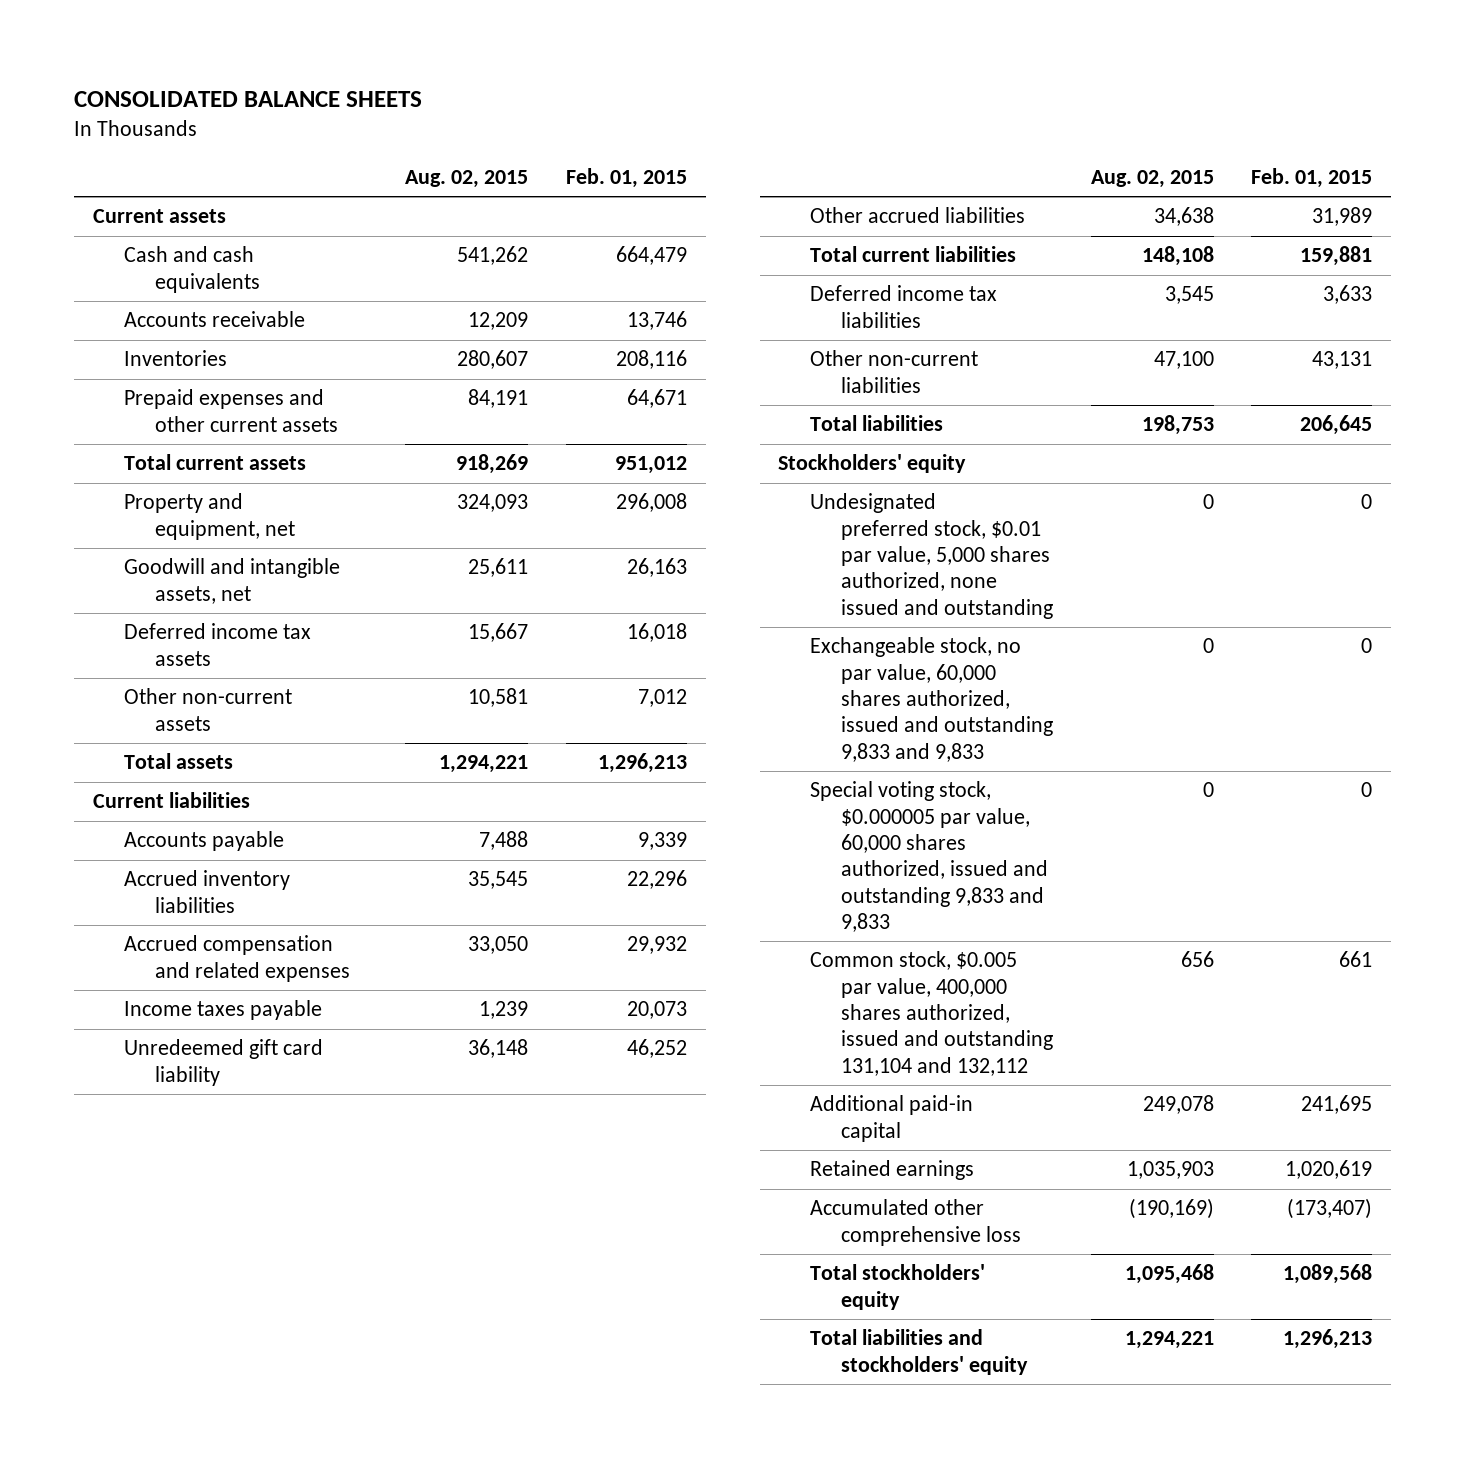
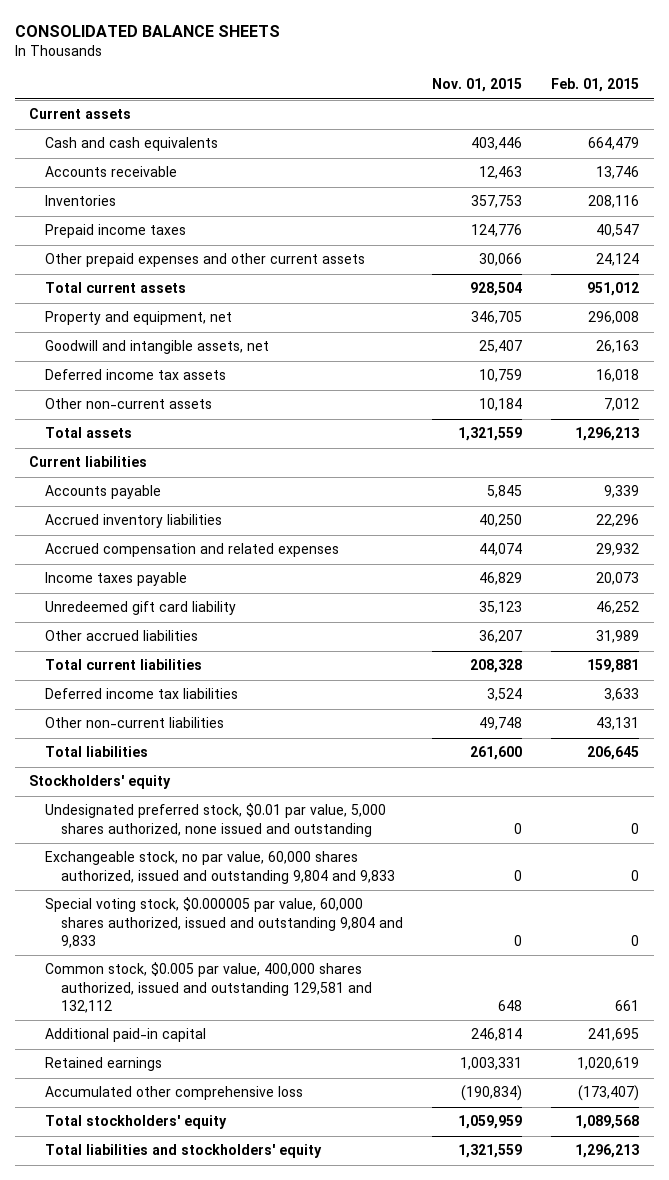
[404,170,528,189] Aug. 02, 2015 -> none
none -> [432,78,523,93] Nov. 01, 2015
none -> [45,224,187,239] Prepaid income taxes
[123,389,339,432] Prepaid expenses and other current assets -> [45,253,366,268] Other prepaid expenses and other current assets
[626,389,687,409] 64,671 -> [596,253,640,267] 24,124
[809,637,1053,762] Exchangeable stock, no par value, 60,000 shares authorized, issued and outstanding 9,833 and 9,833 -> [45,851,396,884] Exchangeable stock, no par value, 60,000 shares authorized, issued and outstanding 9,804 and 9,833
[809,781,1048,933] Special voting stock, $0.000005 par value, 60,000 shares authorized, issued and outstanding 9,833 and 9,833 -> [45,897,404,948] Special voting stock, $0.000005 par value, 60,000 shares authorized, issued and outstanding 9,804 and 9,833
[809,951,1053,1076] Common stock, $0.005 par value, 400,000 shares authorized, issued and outstanding 131,104 and 132,112 -> [45,962,373,1013] Common stock, $0.005 par value, 400,000 shares authorized, issued and outstanding 129,581 and 132,112

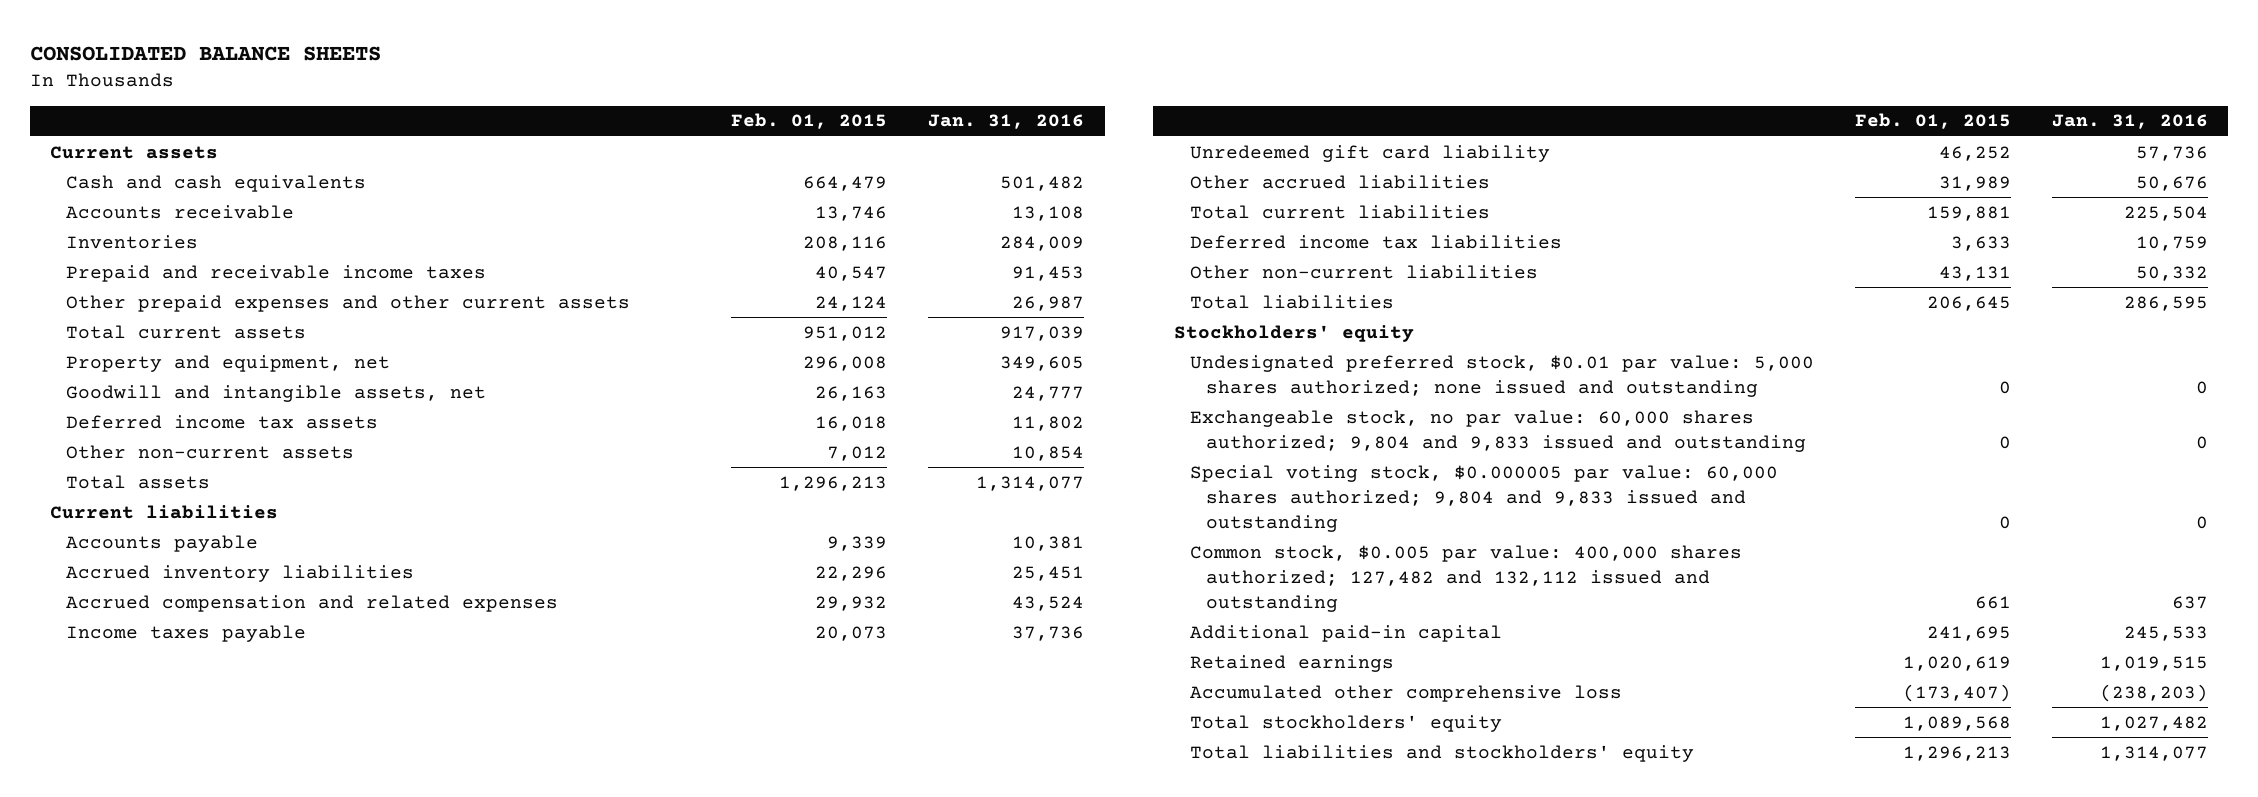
[432,78,523,93] Nov. 01, 2015 -> none
none -> [928,114,1085,130] Jan. 31, 2016
[45,224,187,239] Prepaid income taxes -> [66,264,487,282] Prepaid and receivable income taxes
[45,803,387,837] Undesignated preferred stock, $0.01 par value, 5,000 shares authorized, none issued and outstanding -> [1189,354,1814,397] Undesignated preferred stock, $0.01 par value: 5,000 shares authorized; none issued and outstanding
[45,851,396,884] Exchangeable stock, no par value, 60,000 shares authorized, issued and outstanding 9,804 and 9,833 -> [1189,409,1806,452] Exchangeable stock, no par value: 60,000 shares authorized; 9,804 and 9,833 issued and outstanding
[45,897,404,948] Special voting stock, $0.000005 par value, 60,000 shares authorized, issued and outstanding 9,804 and 9,833 -> [1189,464,1778,532] Special voting stock, $0.000005 par value: 60,000 shares authorized; 9,804 and 9,833 issued and outstanding
[45,962,373,1013] Common stock, $0.005 par value, 400,000 shares authorized, issued and outstanding 129,581 and 132,112 -> [1189,544,1742,612] Common stock, $0.005 par value: 400,000 shares authorized; 127,482 and 132,112 issued and outstanding

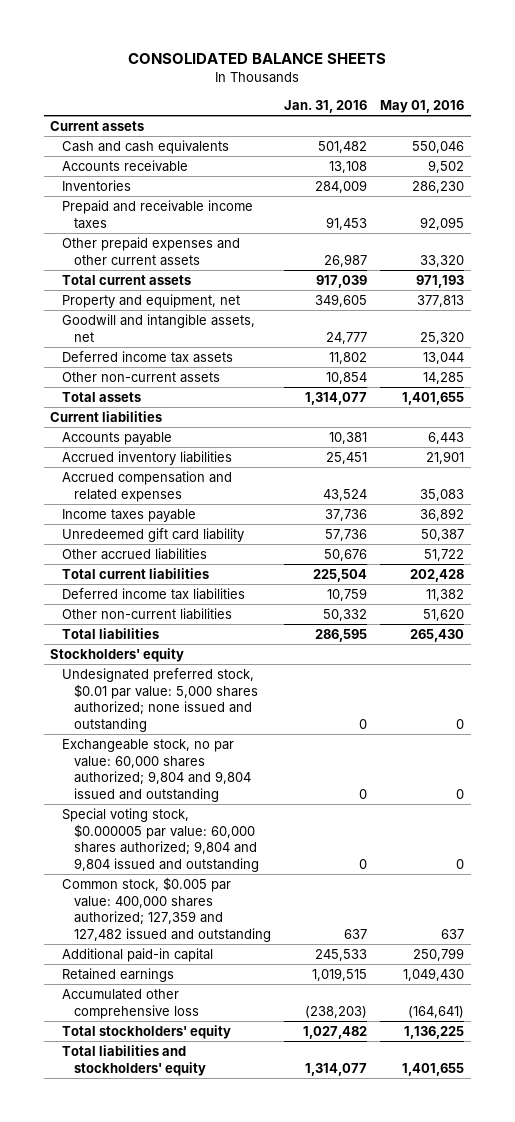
[731,113,888,130] Feb. 01, 2015 -> none
none -> [380,99,465,113] May 01, 2016
[1189,409,1806,452] Exchangeable stock, no par value: 60,000 shares authorized; 9,804 and 9,833 issued and outstanding -> [62,738,251,802] Exchangeable stock, no par value: 60,000 shares authorized; 9,804 and 9,804 issued and outstanding
[1189,464,1778,532] Special voting stock, $0.000005 par value: 60,000 shares authorized; 9,804 and 9,833 issued and outstanding -> [62,807,259,872] Special voting stock, $0.000005 par value: 60,000 shares authorized; 9,804 and 9,804 issued and outstanding
[1189,544,1742,612] Common stock, $0.005 par value: 400,000 shares authorized; 127,482 and 132,112 issued and outstanding -> [62,876,271,942] Common stock, $0.005 par value: 400,000 shares authorized; 127,359 and 127,482 issued and outstanding

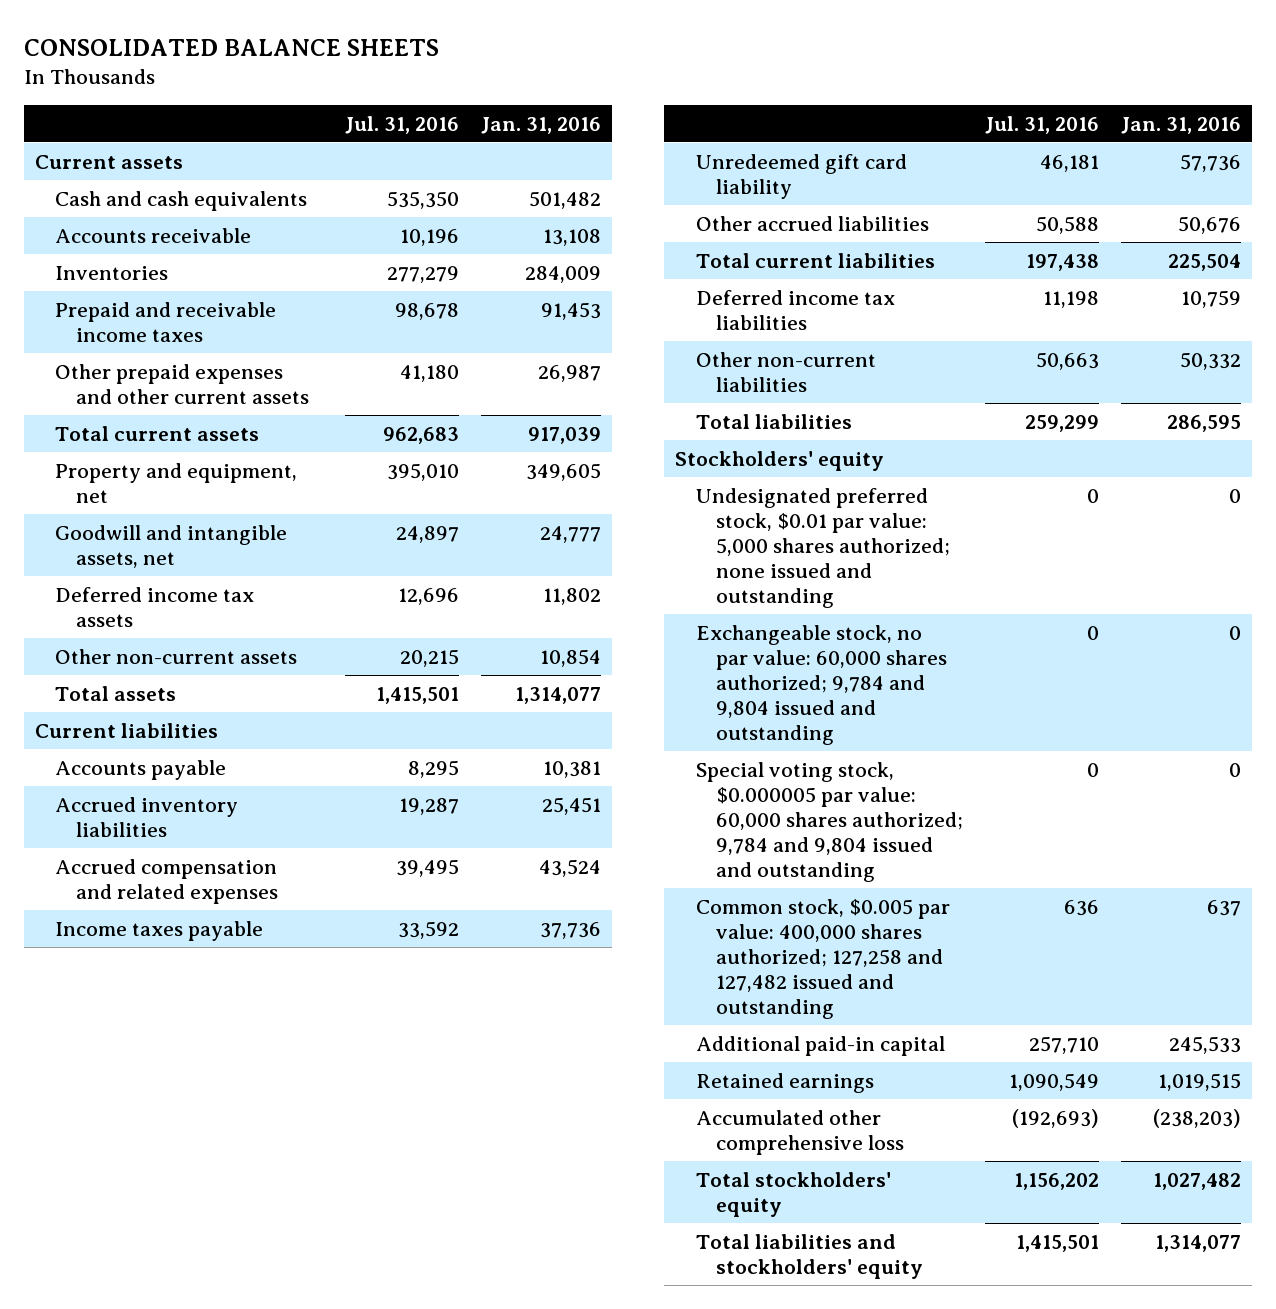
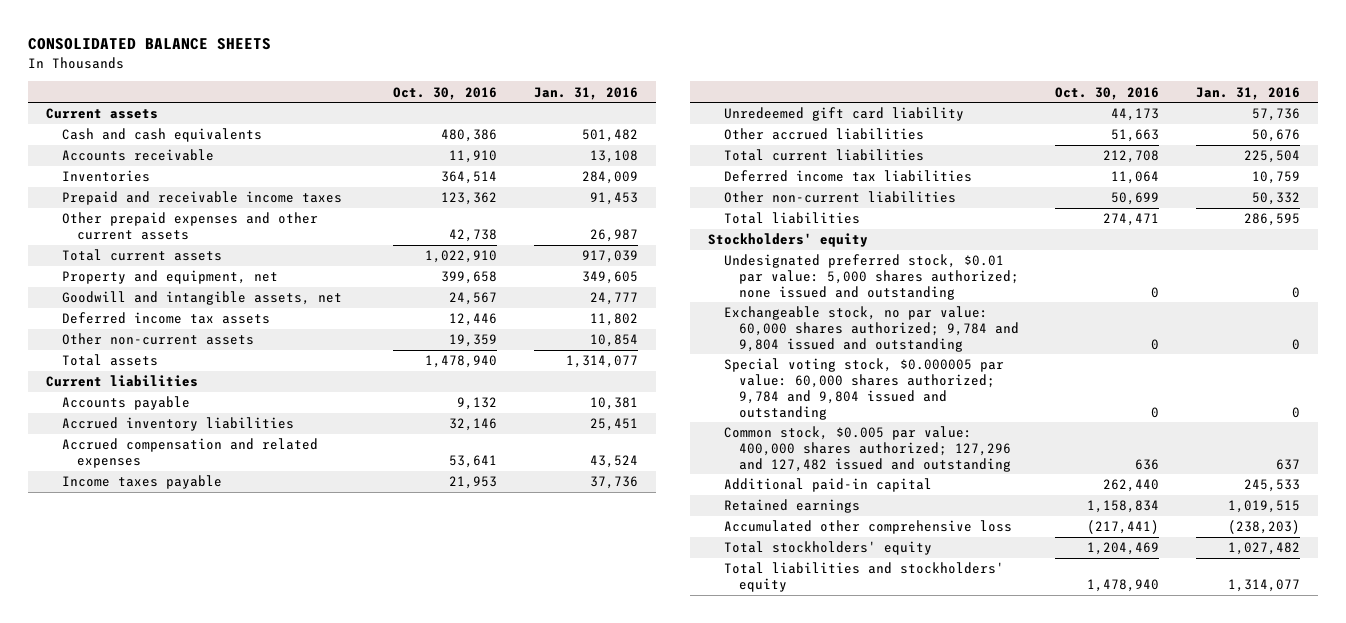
[344,115,459,134] Jul. 31, 2016 -> none
none -> [393,86,498,100] Oct. 30, 2016
[695,898,950,1019] Common stock, $0.005 par value: 400,000 shares authorized; 127,258 and 127,482 issued and outstanding -> [723,426,1011,472] Common stock, $0.005 par value: 400,000 shares authorized; 127,296 and 127,482 issued and outstanding

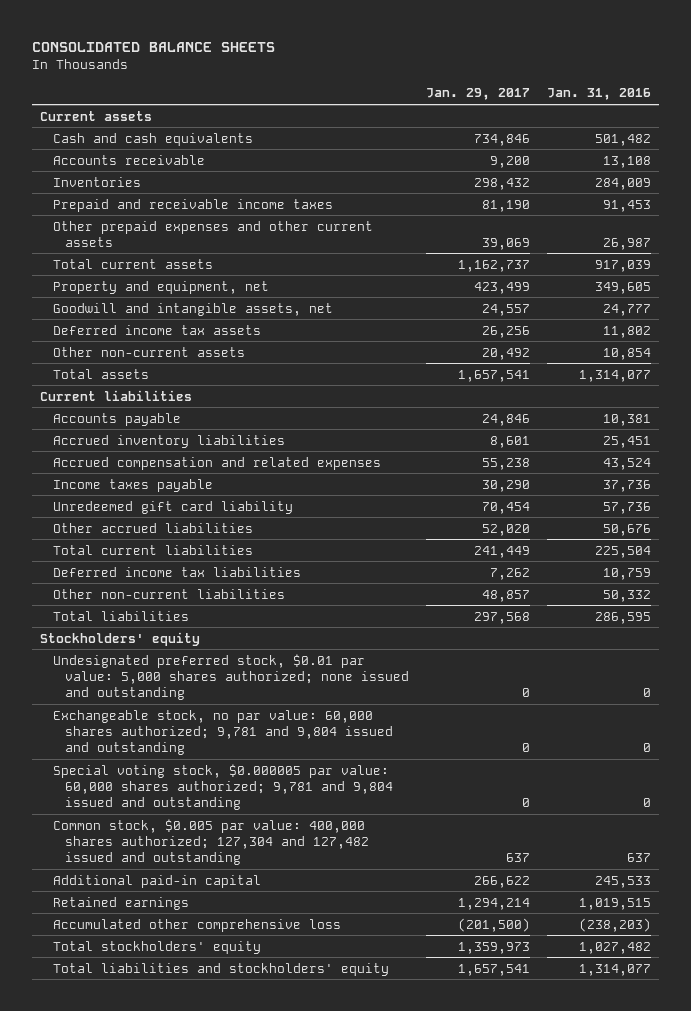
[393,86,498,100] Oct. 30, 2016 -> none
none -> [425,88,530,101] Jan. 29, 2017
[723,306,1019,352] Exchangeable stock, no par value: 60,000 shares authorized; 9,784 and 9,804 issued and outstanding -> [52,709,394,755] Exchangeable stock, no par value: 60,000 shares authorized; 9,781 and 9,804 issued and outstanding
[723,358,1004,420] Special voting stock, $0.000005 par value: 60,000 shares authorized; 9,784 and 9,804 issued and outstanding -> [52,763,394,810] Special voting stock, $0.000005 par value: 60,000 shares authorized; 9,781 and 9,804 issued and outstanding
[723,426,1011,472] Common stock, $0.005 par value: 400,000 shares authorized; 127,296 and 127,482 issued and outstanding -> [52,818,370,865] Common stock, $0.005 par value: 400,000 shares authorized; 127,304 and 127,482 issued and outstanding

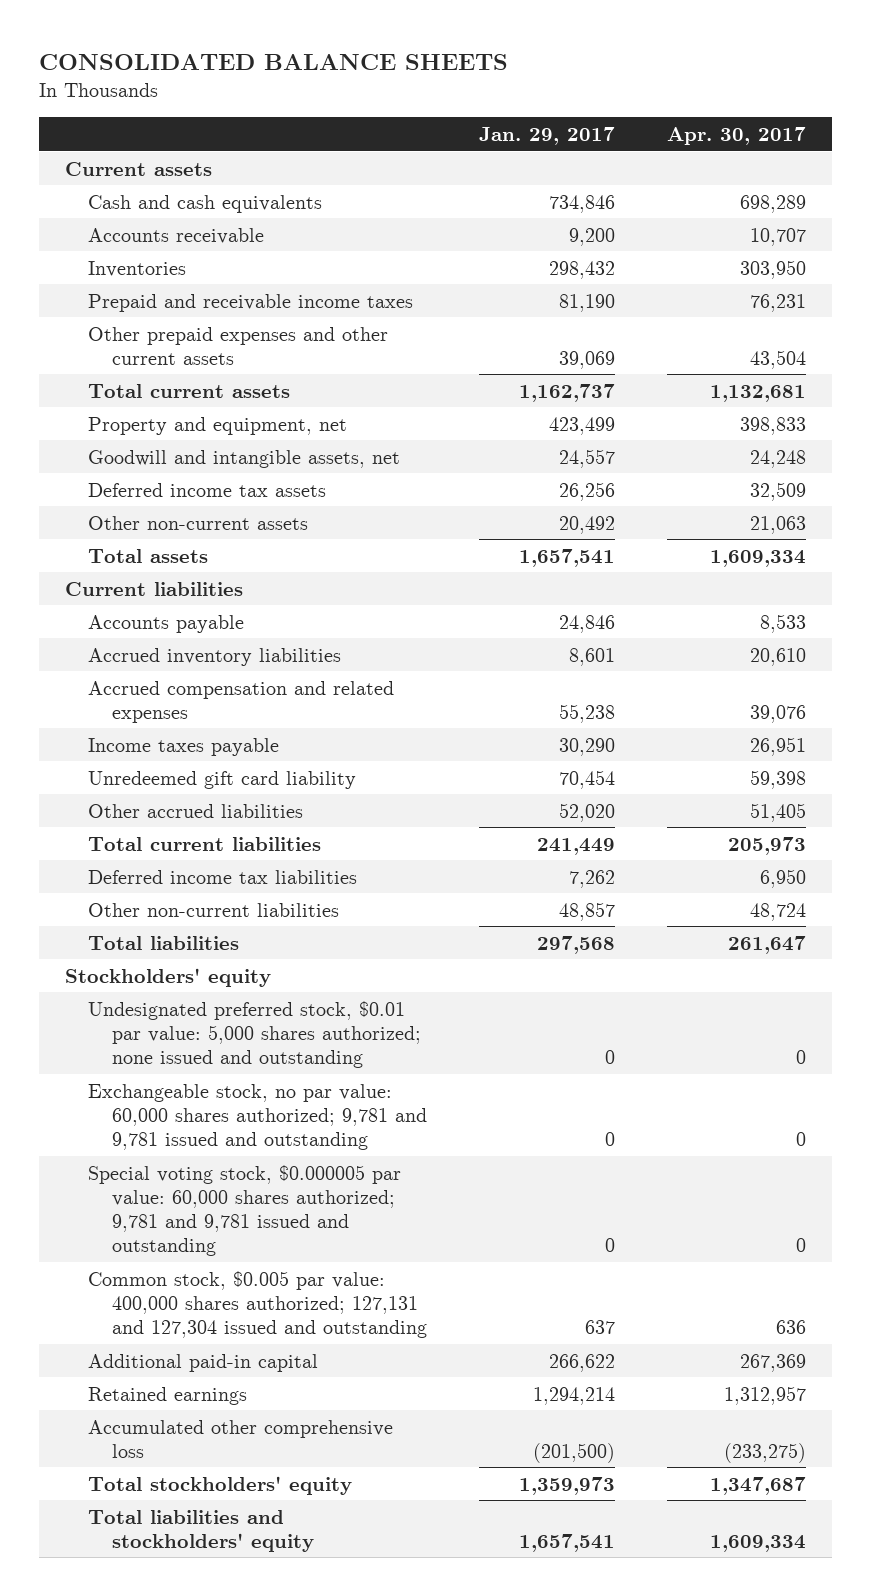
[546,88,651,101] Jan. 31, 2016 -> none
none -> [667,126,807,145] Apr. 30, 2017
[52,709,394,755] Exchangeable stock, no par value: 60,000 shares authorized; 9,781 and 9,804 issued and outstanding -> [88,1083,427,1150] Exchangeable stock, no par value: 60,000 shares authorized; 9,781 and 9,781 issued and outstanding
[52,763,394,810] Special voting stock, $0.000005 par value: 60,000 shares authorized; 9,781 and 9,804 issued and outstanding -> [88,1164,402,1257] Special voting stock, $0.000005 par value: 60,000 shares authorized; 9,781 and 9,781 issued and outstanding
[52,818,370,865] Common stock, $0.005 par value: 400,000 shares authorized; 127,304 and 127,482 issued and outstanding -> [88,1270,427,1338] Common stock, $0.005 par value: 400,000 shares authorized; 127,131 and 127,304 issued and outstanding

